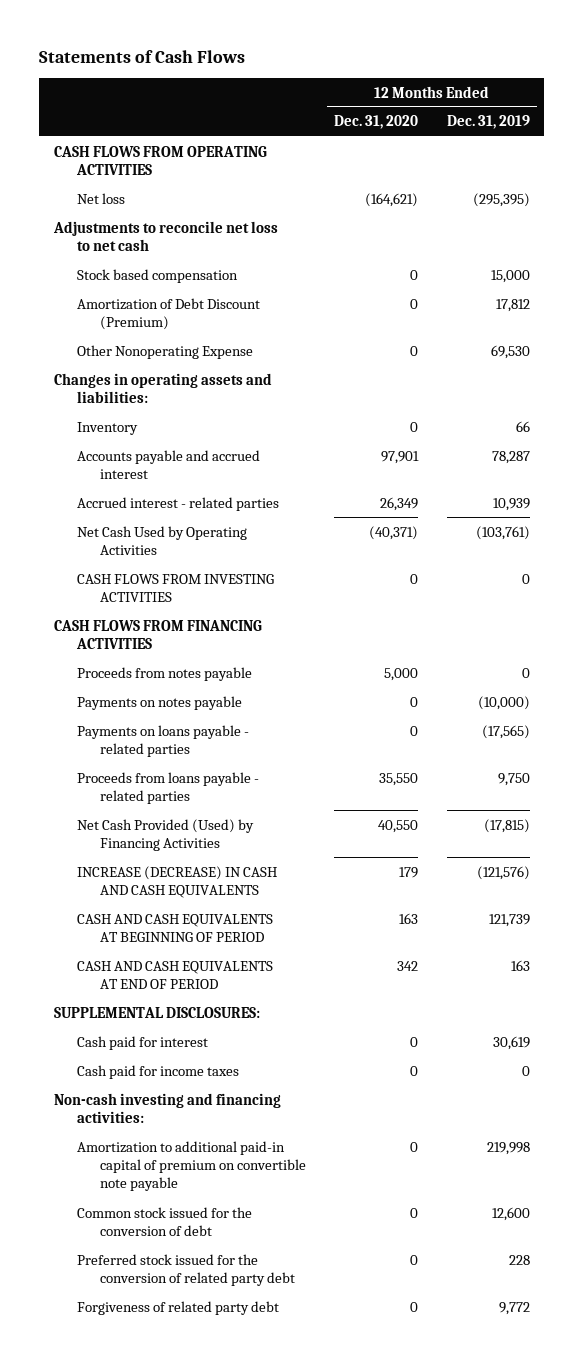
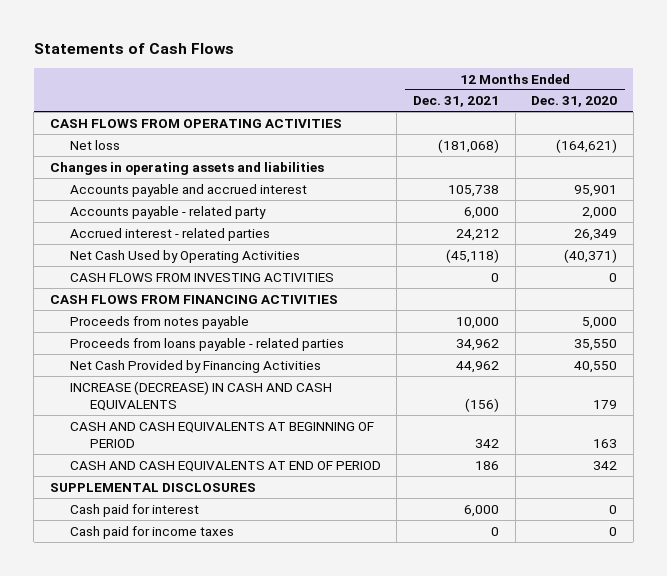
[446,115,530,130] Dec. 31, 2019 -> none
none -> [413,96,500,108] Dec. 31, 2021
[52,220,278,251] Adjustments to reconcile net loss to net cash -> none
[76,268,238,283] Stock based compensation -> none
[76,297,260,330] Amortization of Debt Discount (Premium) -> none
[76,344,253,359] Other Nonoperating Expense -> none
[76,421,138,435] Inventory -> none
[53,372,272,403] Changes in operating assets and liabilities: -> [49,161,324,175] Changes in operating assets and liabilities
[381,450,420,464] 97,901 -> [574,184,618,197] 95,901
none -> [69,205,266,219] Accounts payable - related party
[76,695,242,710] Payments on notes payable -> none
[76,724,249,757] Payments on loans payable - related parties -> none
[76,818,254,851] Net Cash Provided (Used) by Financing Activities -> [69,359,321,373] Net Cash Provided by Financing Activities
[53,1006,260,1018] SUPPLEMENTAL DISCLOSURES: -> [49,482,256,492] SUPPLEMENTAL DISCLOSURES
[53,1092,281,1123] Non-cash investing and financing activities: -> none
[76,1140,307,1192] Amortization to additional paid-in capital of premium on convertible note payable -> none
[76,1206,252,1236] Common stock issued for the conversion of debt -> none
[76,1253,296,1286] Preferred stock issued for the conversion of related party debt -> none
[76,1300,279,1315] Forgiveness of related party debt -> none

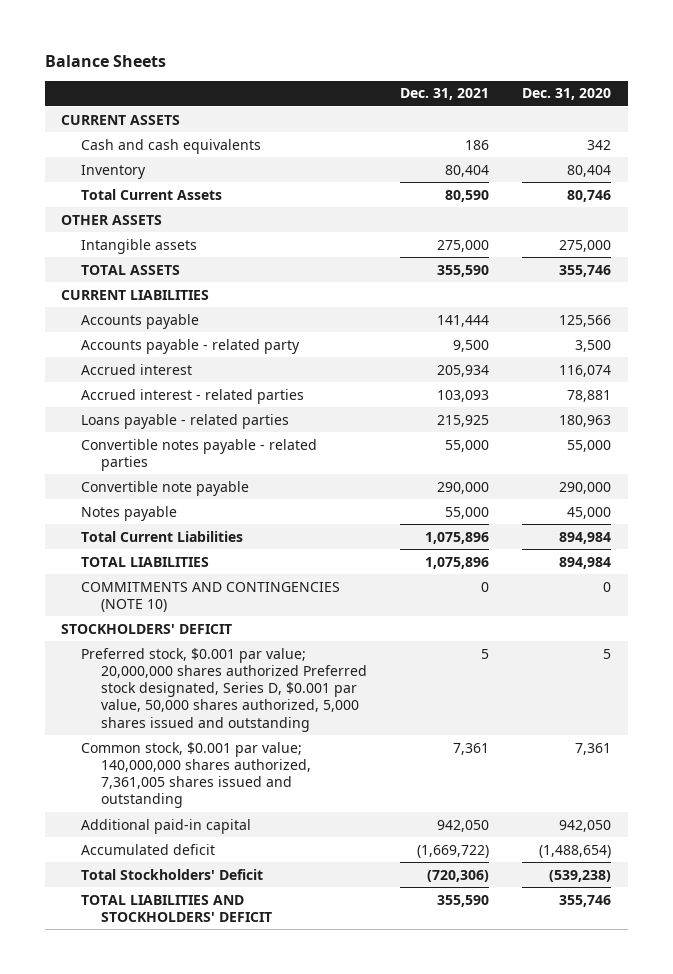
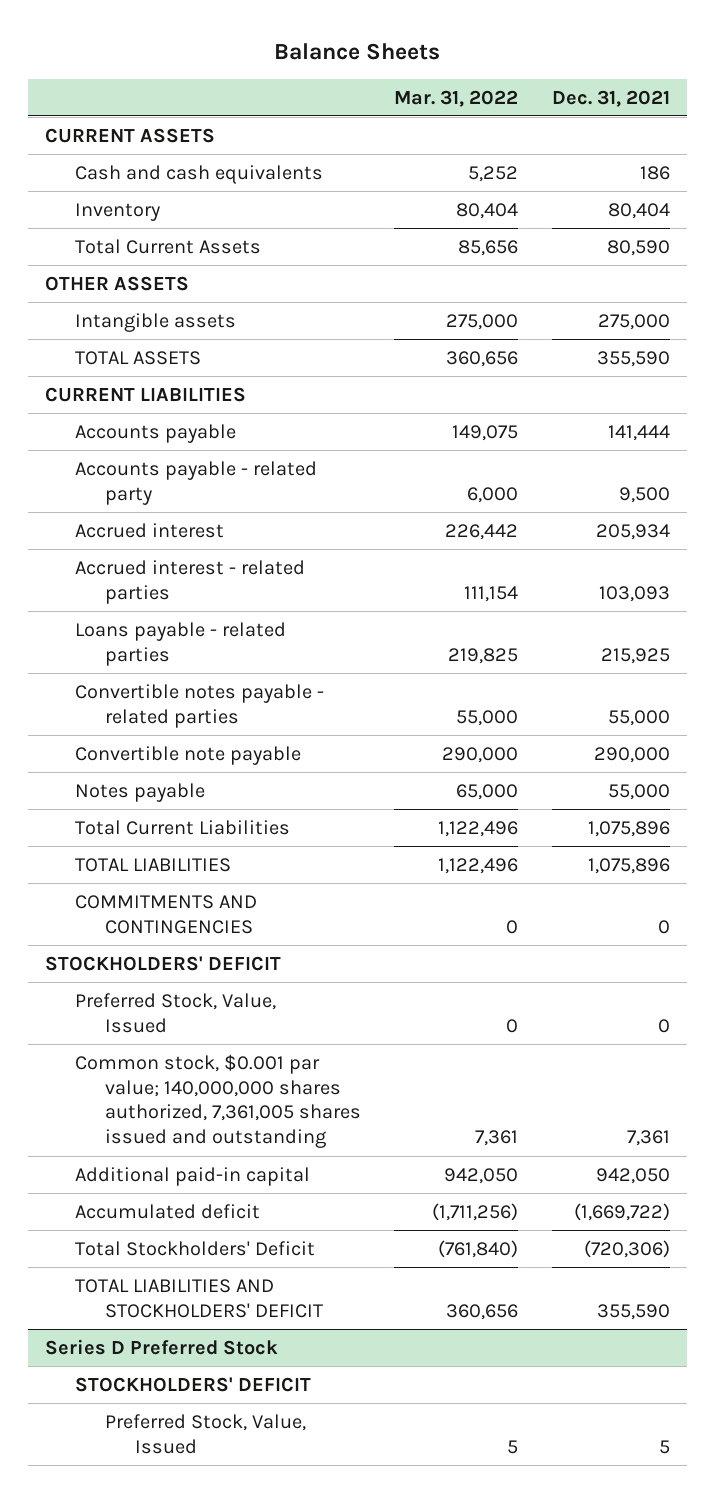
[522,88,612,101] Dec. 31, 2020 -> none
none -> [394,89,519,107] Mar. 31, 2022
[81,581,341,612] COMMITMENTS AND CONTINGENCIES (NOTE 10) -> [74,894,257,934] COMMITMENTS AND CONTINGENCIES
[81,647,368,732] Preferred stock, $0.001 par value; 20,000,000 shares authorized Preferred stock designated, Series D, $0.001 par value, 50,000 shares authorized, 5,000 shares issued and outstanding -> [74,992,276,1033] Preferred Stock, Value, Issued
[481,648,490,659] 5 -> [658,1018,671,1033] 0
none -> [44,1338,278,1355] Series D Preferred Stock
none -> [74,1376,311,1392] STOCKHOLDERS' DEFICIT
none -> [104,1413,306,1454] Preferred Stock, Value, Issued

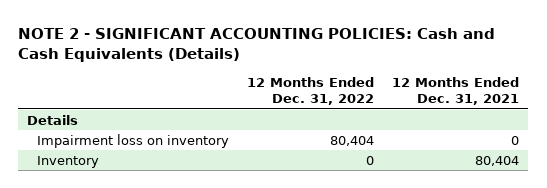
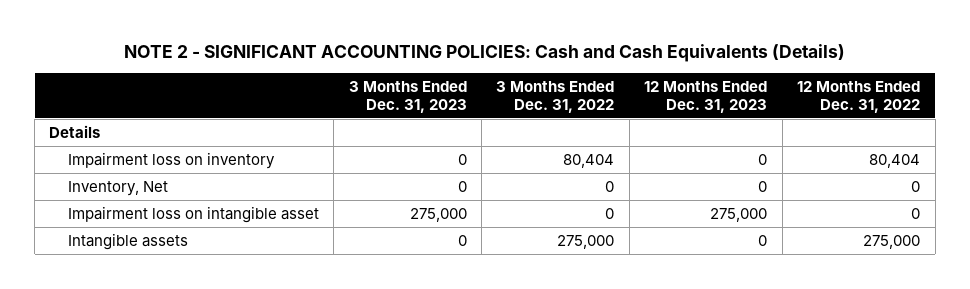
[392,76,520,106] 12 Months Ended Dec. 31, 2021 -> none
none -> [348,81,467,114] 3 Months Ended Dec. 31, 2023
none -> [496,81,615,114] 3 Months Ended Dec. 31, 2022
none -> [644,81,768,114] 12 Months Ended Dec. 31, 2023
[37,155,100,168] Inventory -> [67,180,168,196] Inventory, Net
none -> [67,205,319,223] Impairment loss on intangible asset
none -> [67,232,188,250] Intangible assets

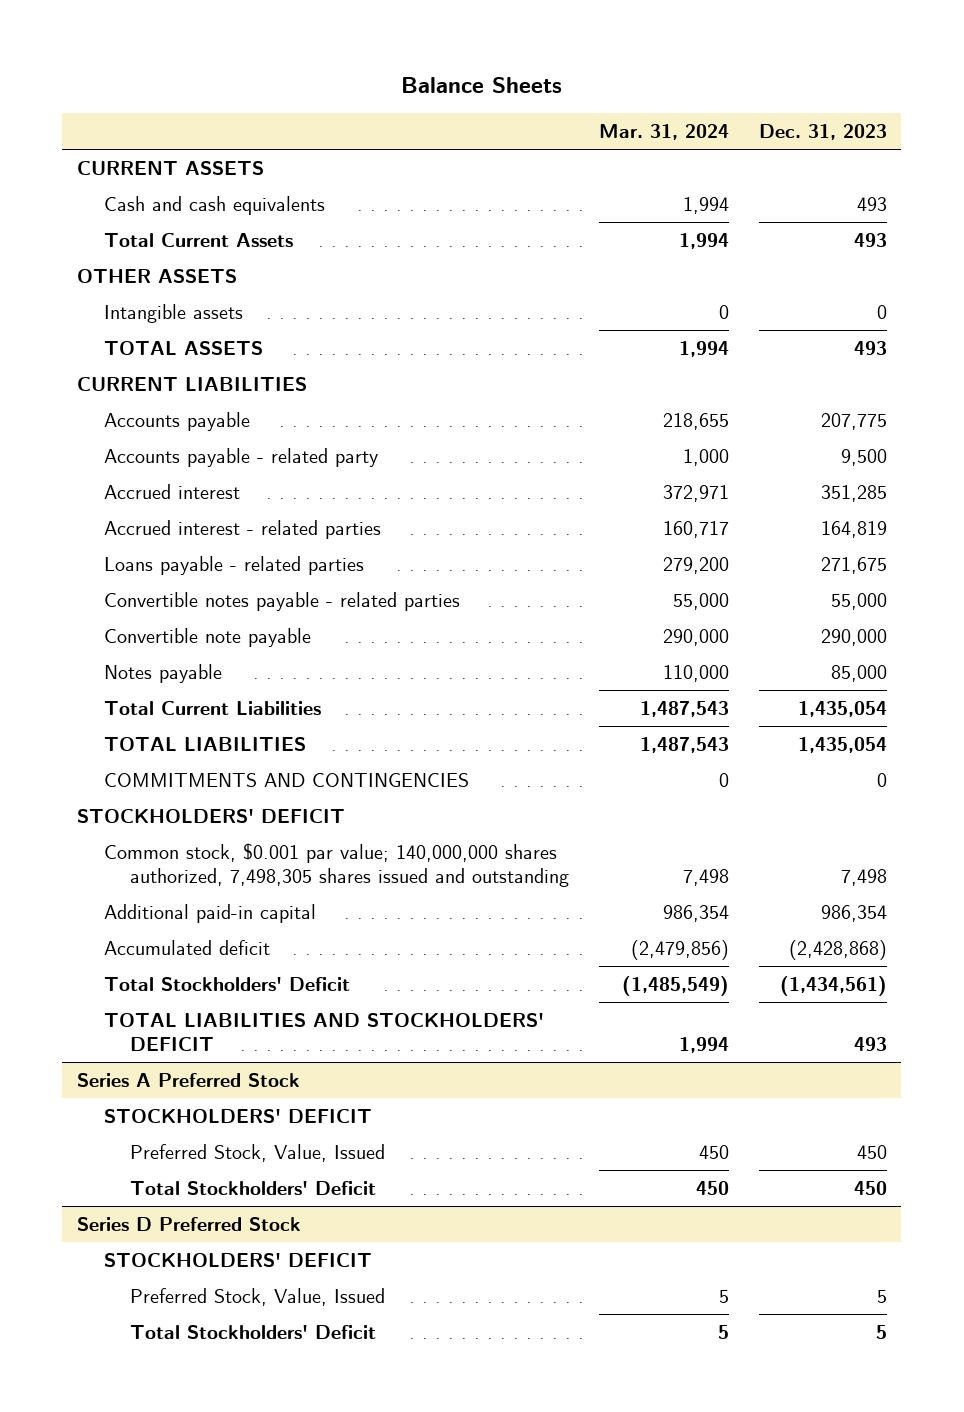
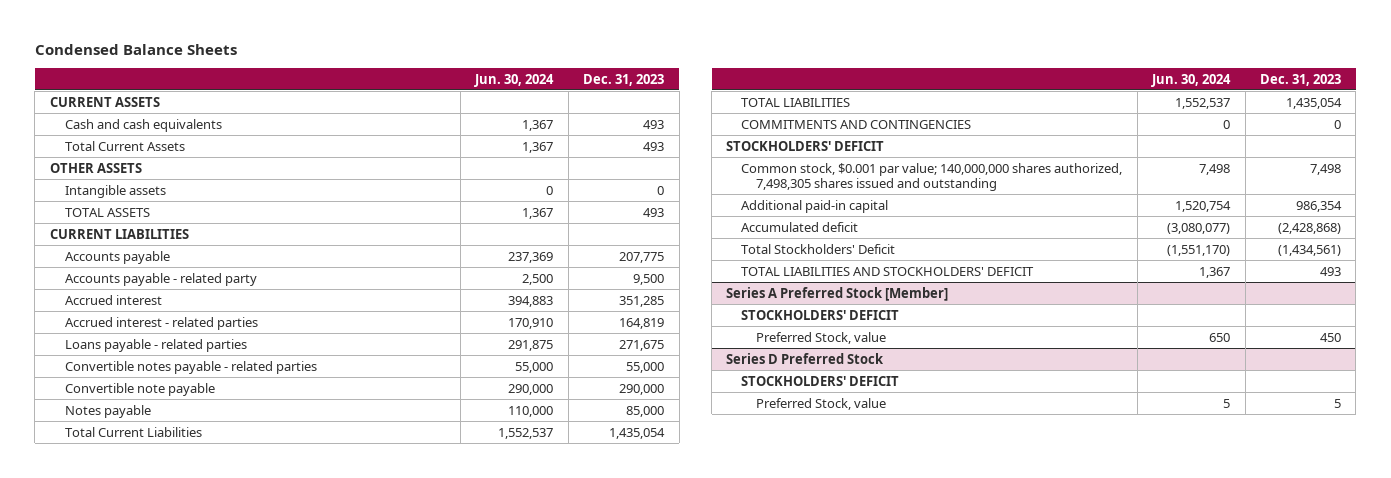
[400,77,562,94] Balance Sheets -> [34,44,237,56] Condensed Balance Sheets
[598,123,729,140] Mar. 31, 2024 -> none
none -> [474,73,555,87] Jun. 30, 2024
[77,1072,301,1087] Series A Preferred Stock -> [726,286,949,301] Series A Preferred Stock [Member]
[129,1180,376,1195] Total Stockholders' Deficit -> none
[129,1143,385,1162] Preferred Stock, Value, Issued -> [756,331,887,344] Preferred Stock, value
[129,1324,376,1339] Total Stockholders' Deficit -> none
[129,1287,385,1306] Preferred Stock, Value, Issued -> [756,397,887,410] Preferred Stock, value

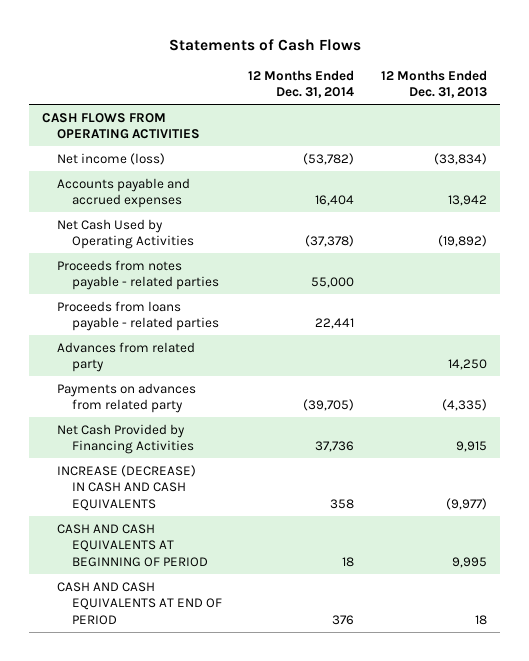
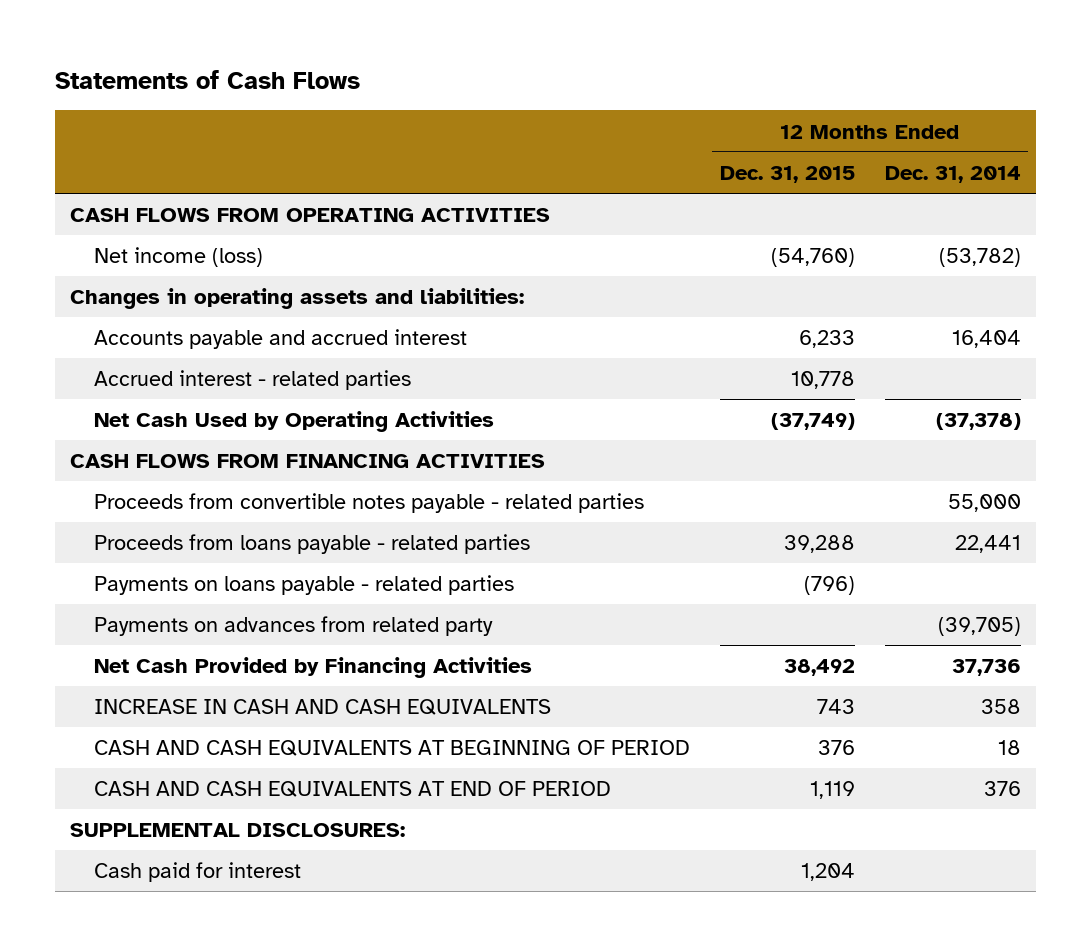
[380,69,487,99] 12 Months Ended Dec. 31, 2013 -> none
none -> [719,165,855,183] Dec. 31, 2015
none -> [69,288,524,310] Changes in operating assets and liabilities:
[57,177,191,209] Accounts payable and accrued expenses -> [93,329,467,350] Accounts payable and accrued interest
none -> [93,370,411,391] Accrued interest - related parties
none -> [69,454,545,469] CASH FLOWS FROM FINANCING ACTIVITIES
[57,259,219,291] Proceeds from notes payable - related parties -> [93,493,644,514] Proceeds from convertible notes payable - related parties
[57,341,196,373] Advances from related party -> none
none -> [93,575,514,596] Payments on loans payable - related parties
[57,464,197,511] INCREASE (DECREASE) IN CASH AND CASH EQUIVALENTS -> [93,699,551,716] INCREASE IN CASH AND CASH EQUIVALENTS
none -> [69,823,405,838] SUPPLEMENTAL DISCLOSURES:
none -> [93,862,301,883] Cash paid for interest

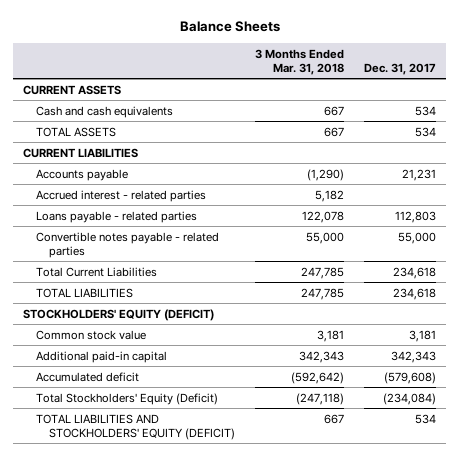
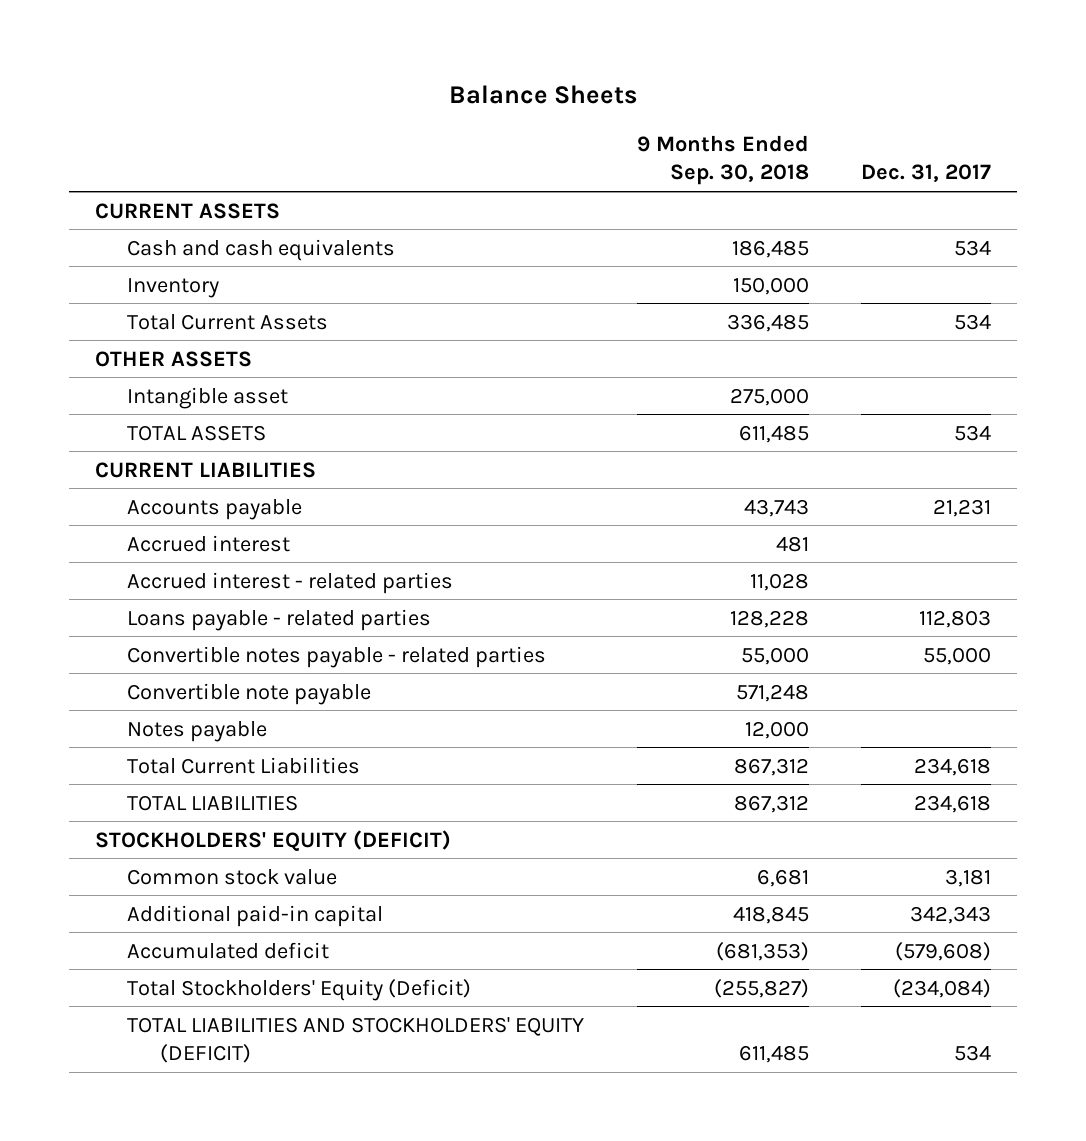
[254,48,344,76] 3 Months Ended Mar. 31, 2018 -> none
none -> [636,135,809,186] 9 Months Ended Sep. 30, 2018
none -> [127,277,220,298] Inventory
none -> [127,313,329,330] Total Current Assets
none -> [94,350,252,367] OTHER ASSETS
none -> [127,386,289,409] Intangible asset
none -> [127,534,291,552] Accrued interest
none -> [127,682,372,705] Convertible note payable
none -> [127,720,268,742] Notes payable

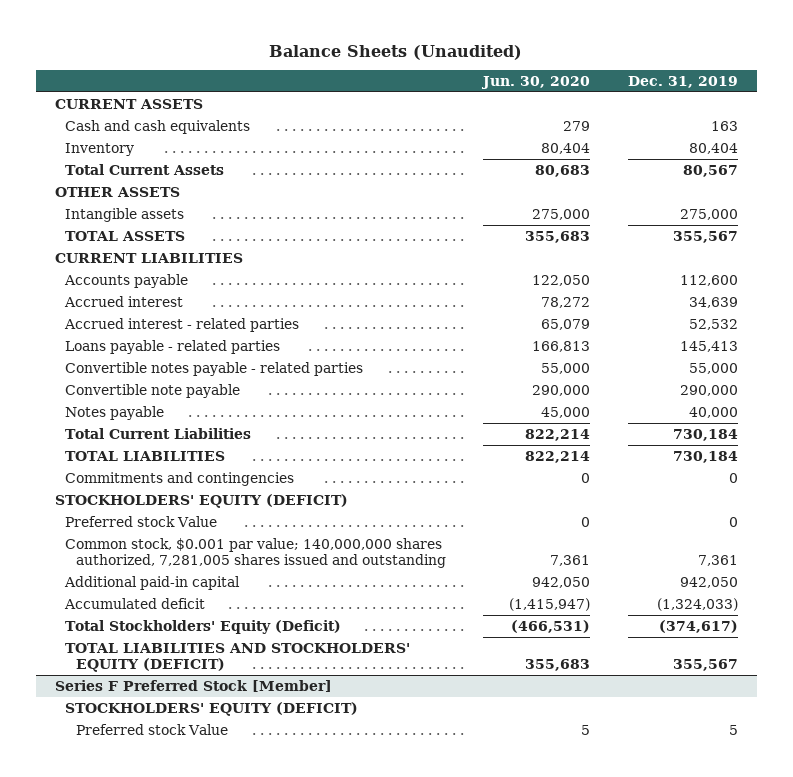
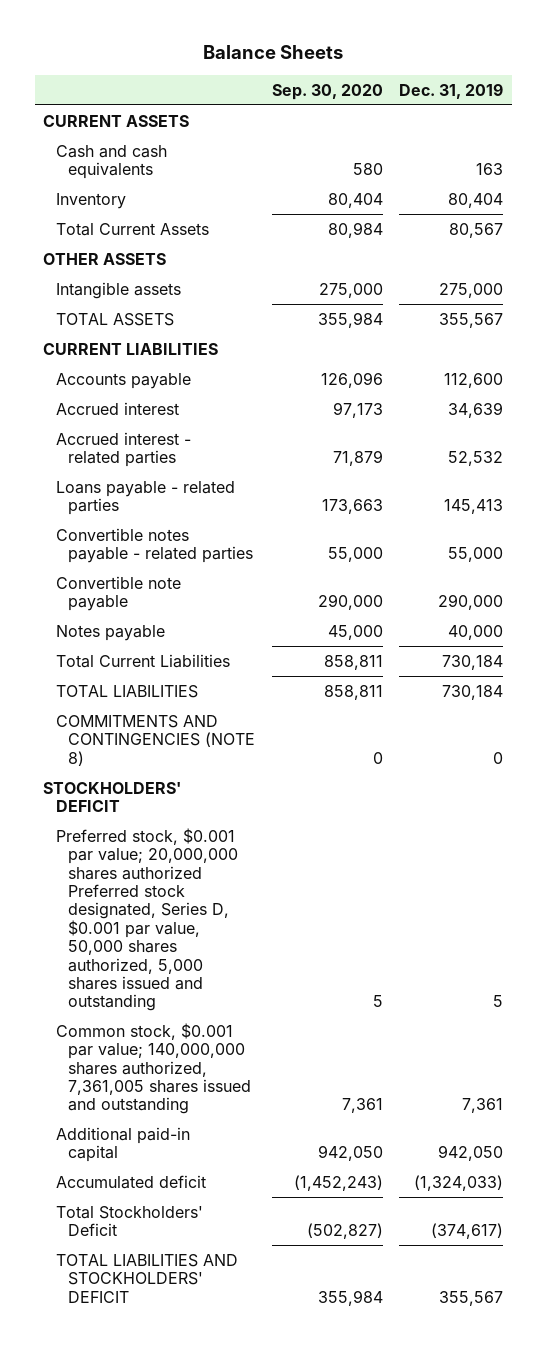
[269,44,523,60] Balance Sheets (Unaudited) -> [203,45,344,60] Balance Sheets
[481,75,591,89] Jun. 30, 2020 -> none
none -> [271,83,383,100] Sep. 30, 2020
[65,515,218,527] Preferred stock Value -> none
[65,471,295,486] Commitments and contingencies -> [55,714,256,766] COMMITMENTS AND CONTINGENCIES (NOTE 8)
[54,493,348,508] STOCKHOLDERS' EQUITY (DEFICIT) -> [42,781,181,813] STOCKHOLDERS' DEFICIT
none -> [55,827,239,1012] Preferred stock, $0.001 par value; 20,000,000 shares authorized Preferred stock designated, Series D, $0.001 par value, 50,000 shares authorized, 5,000 shares issued and outstanding
[65,537,446,568] Common stock, $0.001 par value; 140,000,000 shares authorized, 7,281,005 shares issued and outstanding -> [55,1022,252,1115] Common stock, $0.001 par value; 140,000,000 shares authorized, 7,361,005 shares issued and outstanding
[54,679,332,692] Series F Preferred Stock [Member] -> none
[65,701,359,716] STOCKHOLDERS' EQUITY (DEFICIT) -> none
[75,723,228,735] Preferred stock Value -> none
[65,619,342,634] Total Stockholders' Equity (Deficit) -> [55,1205,203,1237] Total Stockholders' Deficit
[65,642,411,672] TOTAL LIABILITIES AND STOCKHOLDERS' EQUITY (DEFICIT) -> [55,1253,238,1303] TOTAL LIABILITIES AND STOCKHOLDERS' DEFICIT

